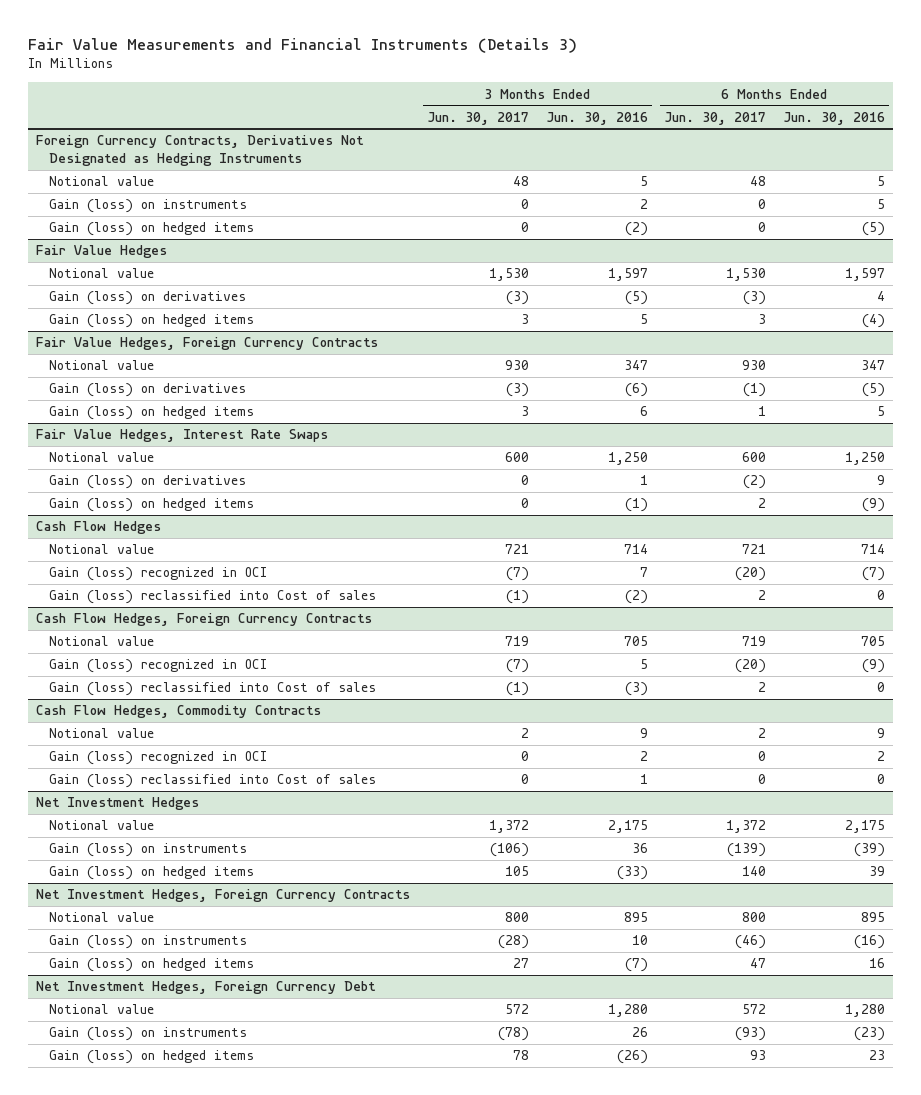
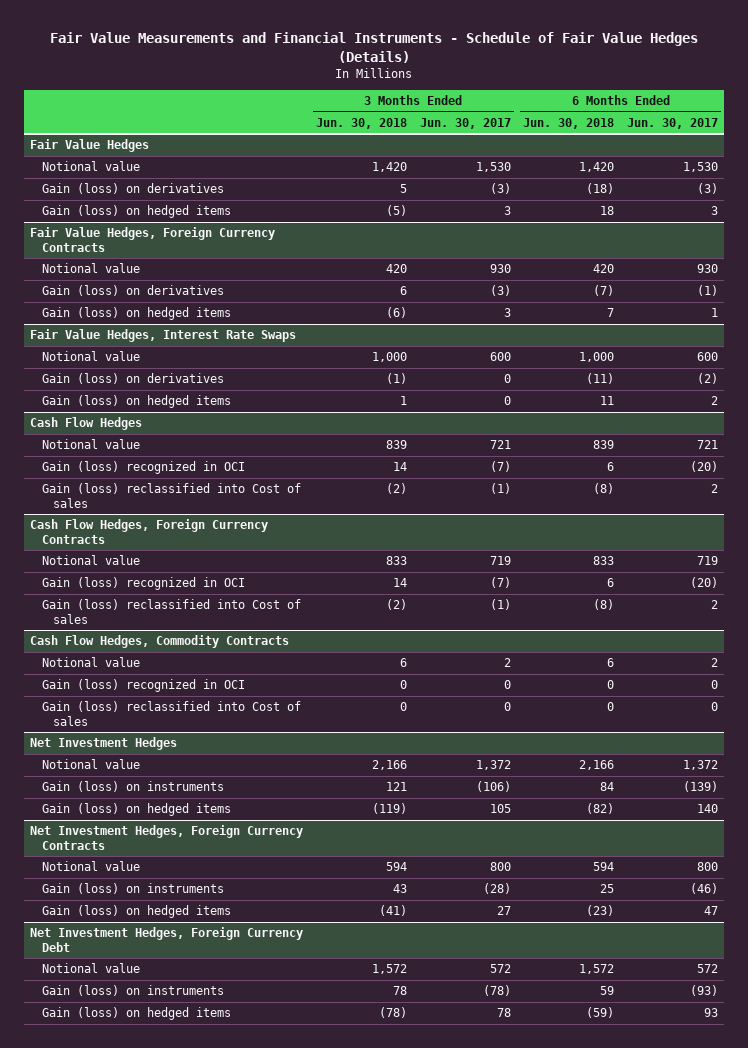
[28,37,578,53] Fair Value Measurements and Financial Instruments (Details 3) -> [50,31,699,63] Fair Value Measurements and Financial Instruments - Schedule of Fair Value Hedges (Details)
[545,111,648,125] Jun. 30, 2016 -> none
[782,111,885,125] Jun. 30, 2016 -> none
none -> [316,117,408,129] Jun. 30, 2018
none -> [523,117,615,129] Jun. 30, 2018
[36,135,365,166] Foreign Currency Contracts, Derivatives Not Designated as Hedging Instruments -> none
[48,176,154,187] Notional value -> none
[48,199,247,214] Gain (loss) on instruments -> none
[48,222,254,237] Gain (loss) on hedged items -> none

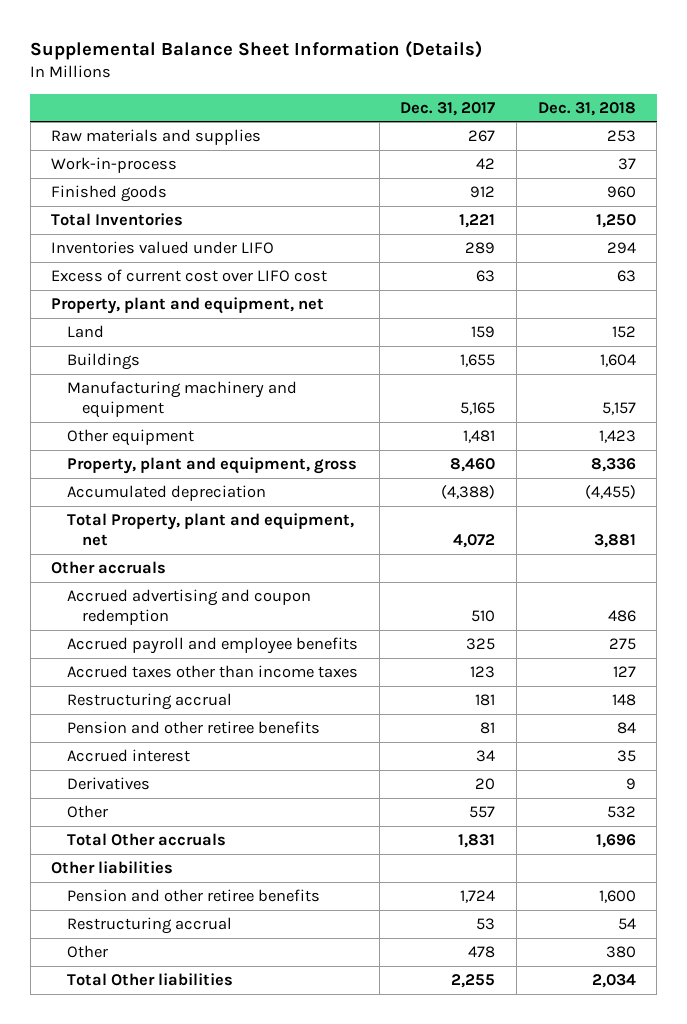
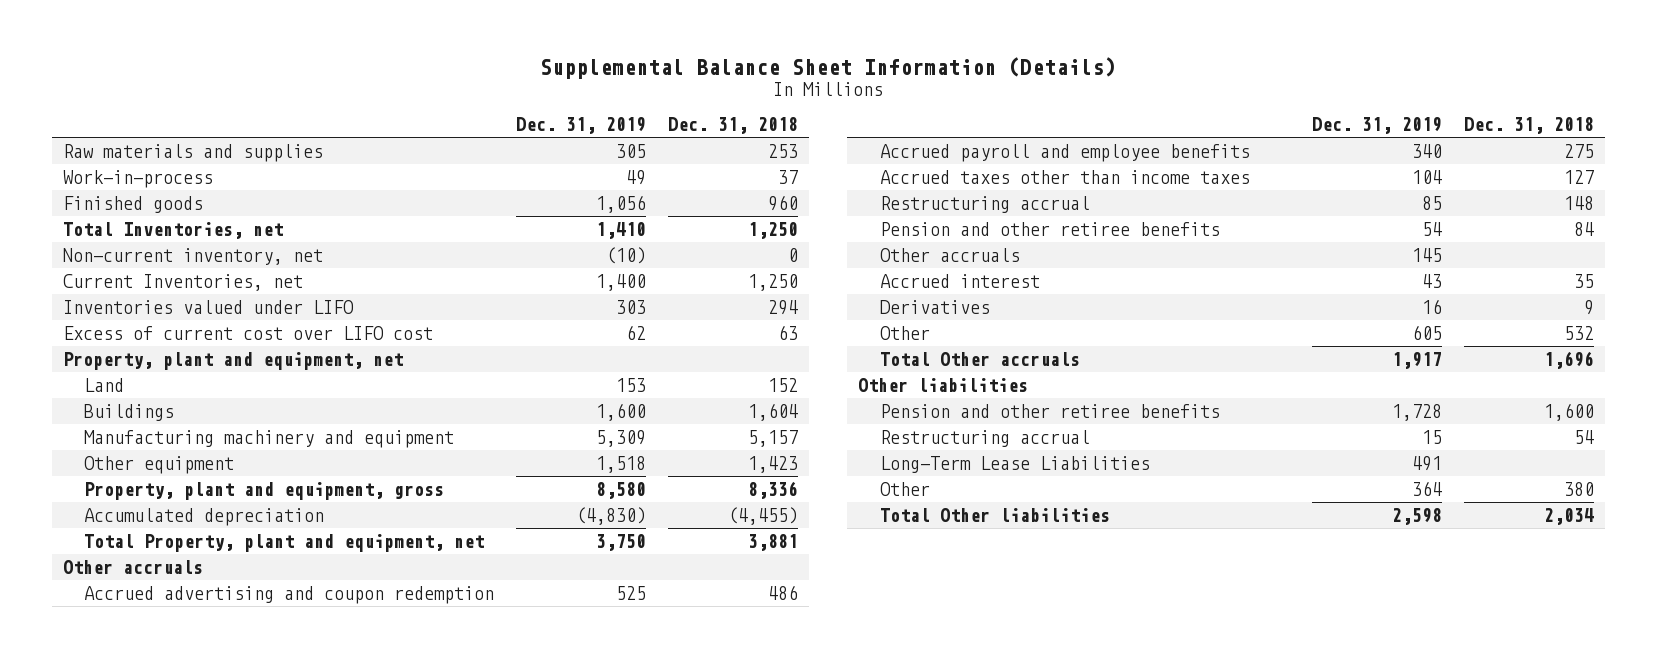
[400,101,496,116] Dec. 31, 2017 -> none
none -> [516,117,647,135] Dec. 31, 2019
none -> [62,222,283,240] Total Inventories, net
none -> [62,248,323,266] Non-current inventory, net
[51,212,184,226] Total Inventories -> [62,274,303,292] Current Inventories, net
none -> [879,248,1020,263] Other accruals
none -> [879,456,1150,474] Long-Term Lease Liabilities

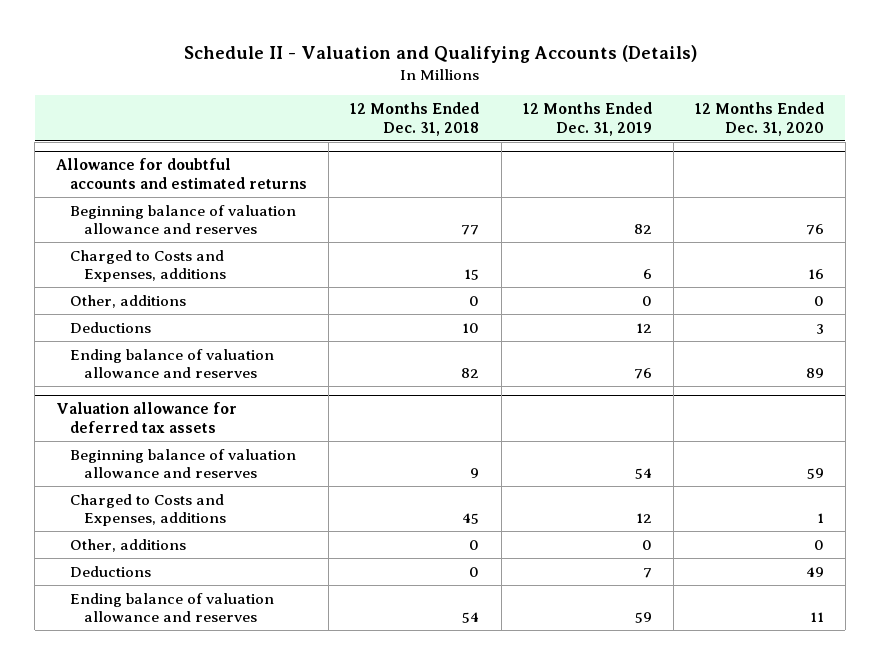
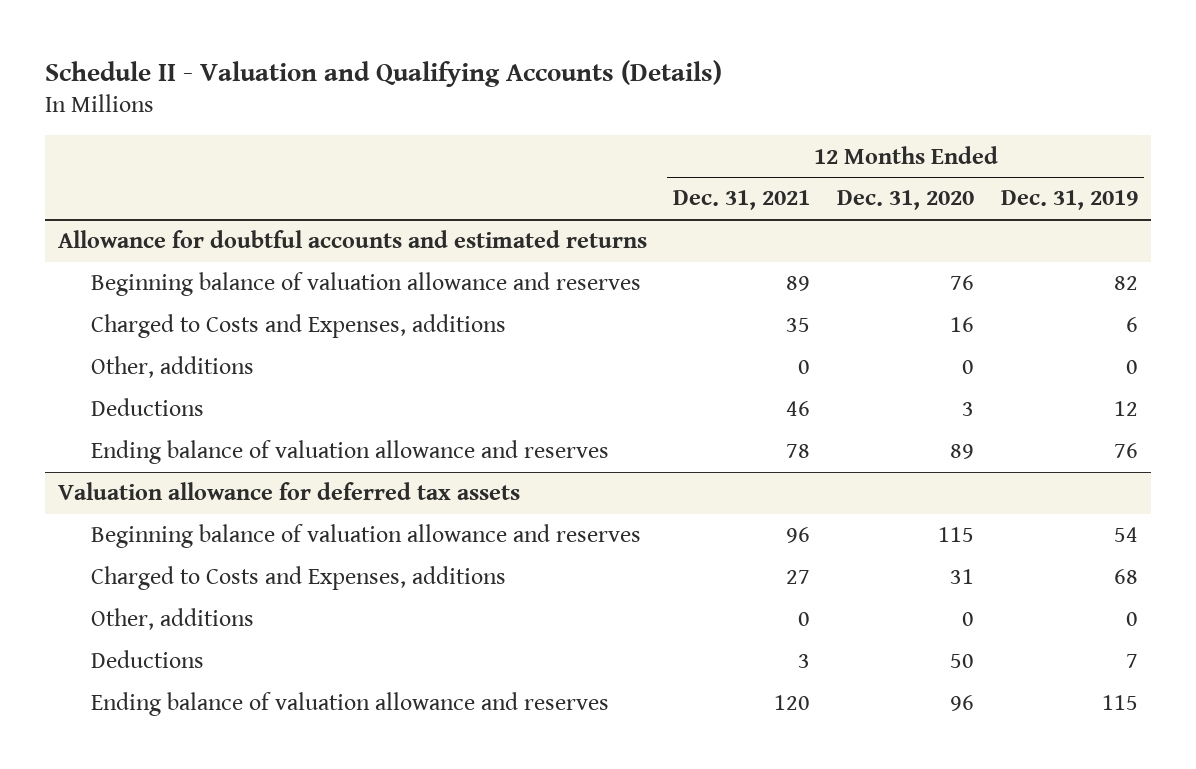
[350,102,480,136] 12 Months Ended Dec. 31, 2018 -> none
none -> [673,190,811,211] Dec. 31, 2021
[806,468,824,480] 59 -> [938,527,975,543] 115
[635,513,652,524] 12 -> [1113,569,1138,585] 68
[816,513,824,524] 1 -> [950,569,975,585] 31
[805,566,824,577] 49 -> [950,654,975,669] 50
[634,612,652,624] 59 -> [1101,695,1138,711] 115
[809,612,824,623] 11 -> [950,695,975,712] 96

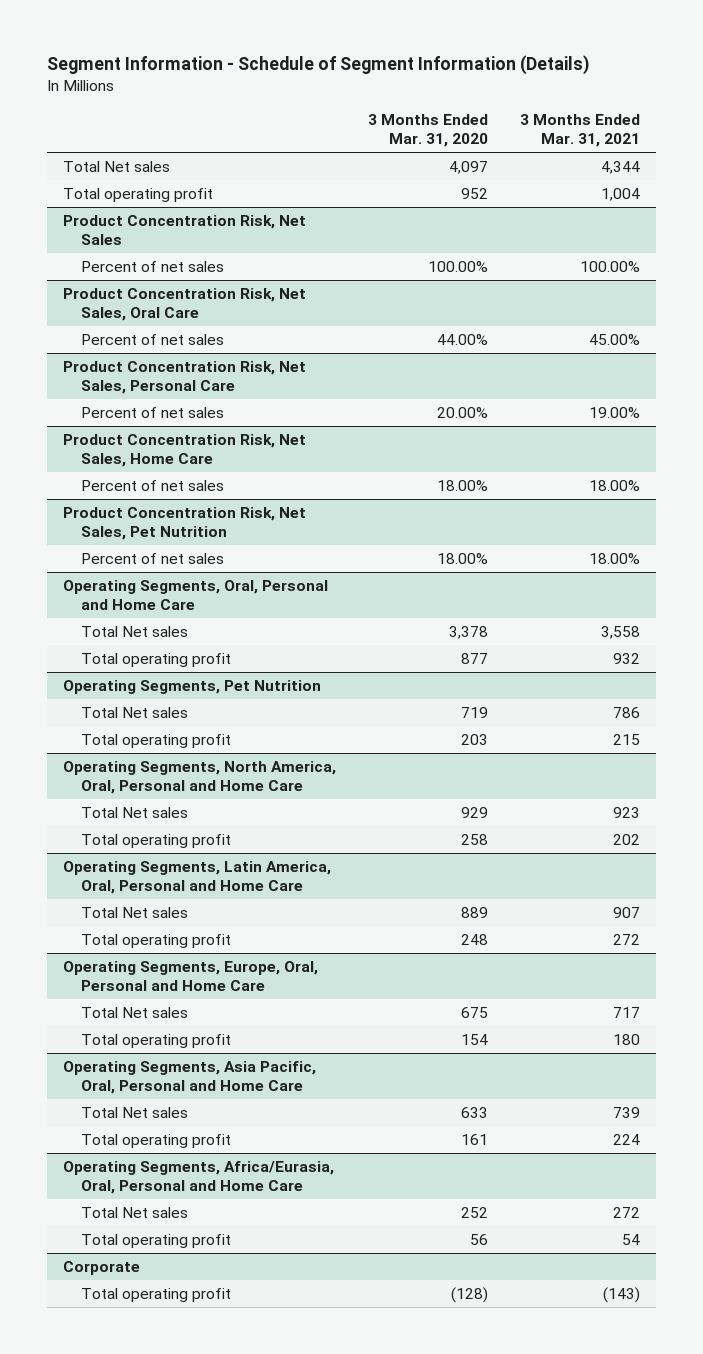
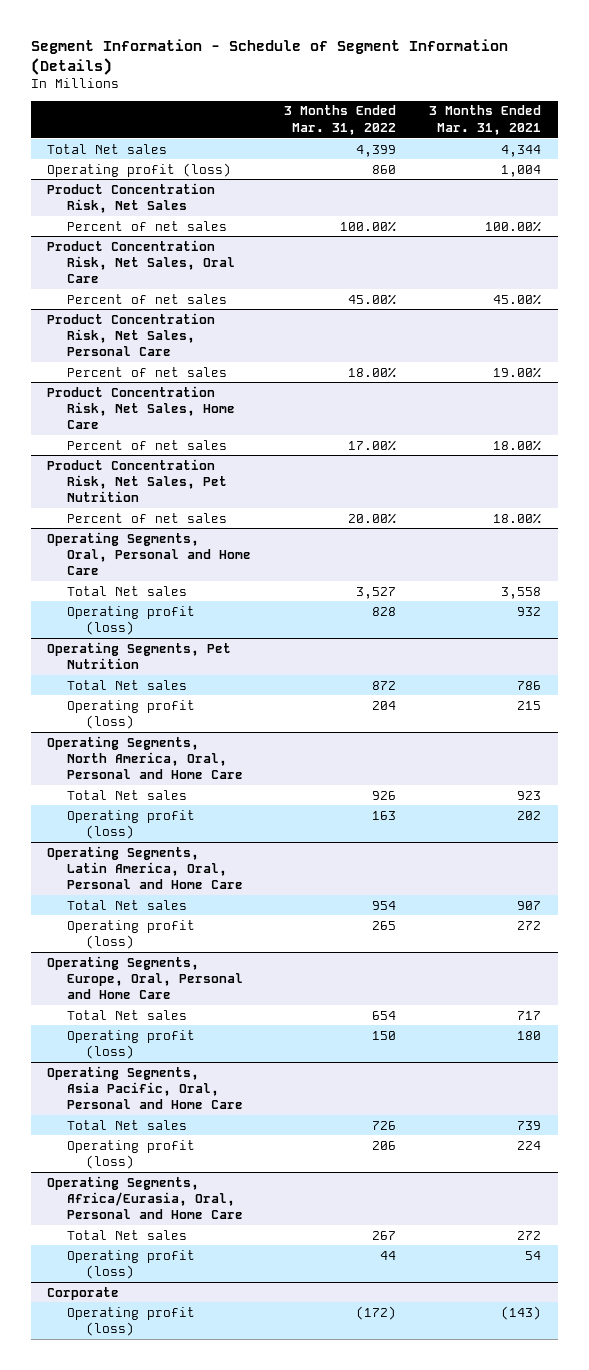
[367,114,488,147] 3 Months Ended Mar. 31, 2020 -> none
none -> [284,105,397,135] 3 Months Ended Mar. 31, 2022
[62,187,213,202] Total operating profit -> [47,162,232,177] Operating profit (loss)
[81,652,232,667] Total operating profit -> [66,605,195,636] Operating profit (loss)
[81,733,232,748] Total operating profit -> [66,699,195,730] Operating profit (loss)
[81,833,232,848] Total operating profit -> [66,809,195,840] Operating profit (loss)
[81,933,232,948] Total operating profit -> [66,919,195,950] Operating profit (loss)
[81,1033,232,1048] Total operating profit -> [66,1029,195,1060] Operating profit (loss)
[81,1133,232,1148] Total operating profit -> [66,1139,195,1170] Operating profit (loss)
[81,1233,232,1248] Total operating profit -> [66,1249,195,1280] Operating profit (loss)
[81,1287,232,1302] Total operating profit -> [66,1306,195,1337] Operating profit (loss)

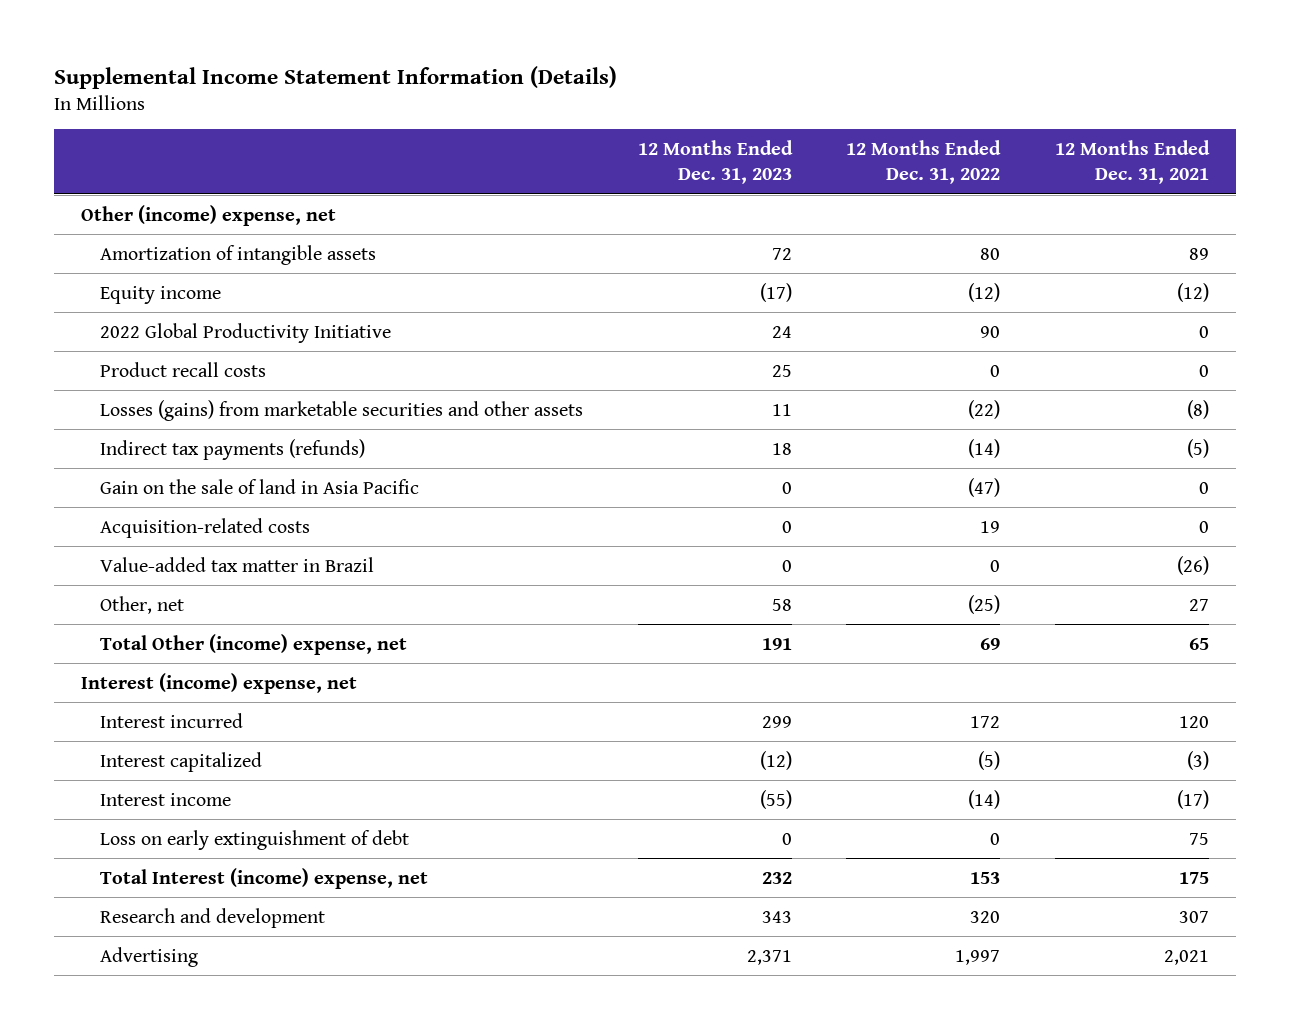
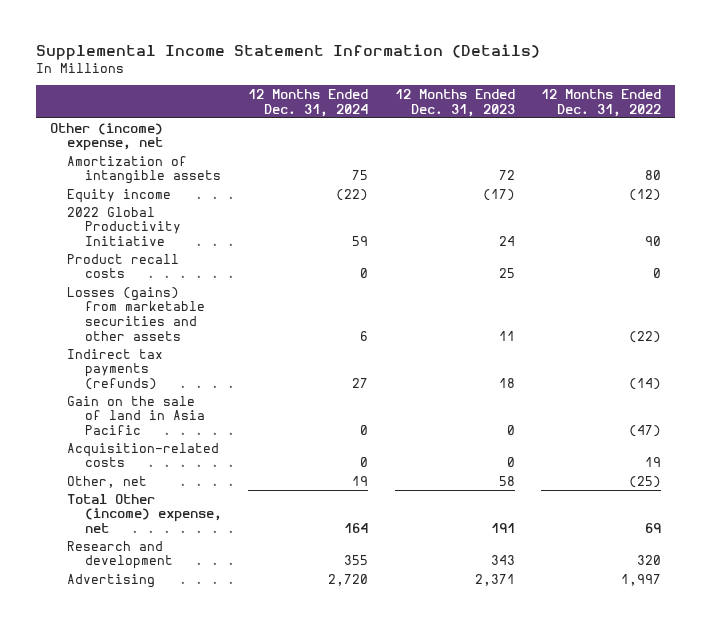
[1055,139,1211,184] 12 Months Ended Dec. 31, 2021 -> none
none -> [248,89,369,117] 12 Months Ended Dec. 31, 2024
[100,556,375,572] Value-added tax matter in Brazil -> none
[80,672,357,694] Interest (income) expense, net -> none
[100,712,244,728] Interest incurred -> none
[100,751,263,772] Interest capitalized -> none
[100,792,232,806] Interest income -> none
[100,829,410,850] Loss on early extinguishment of debt -> none
[100,867,429,889] Total Interest (income) expense, net -> none

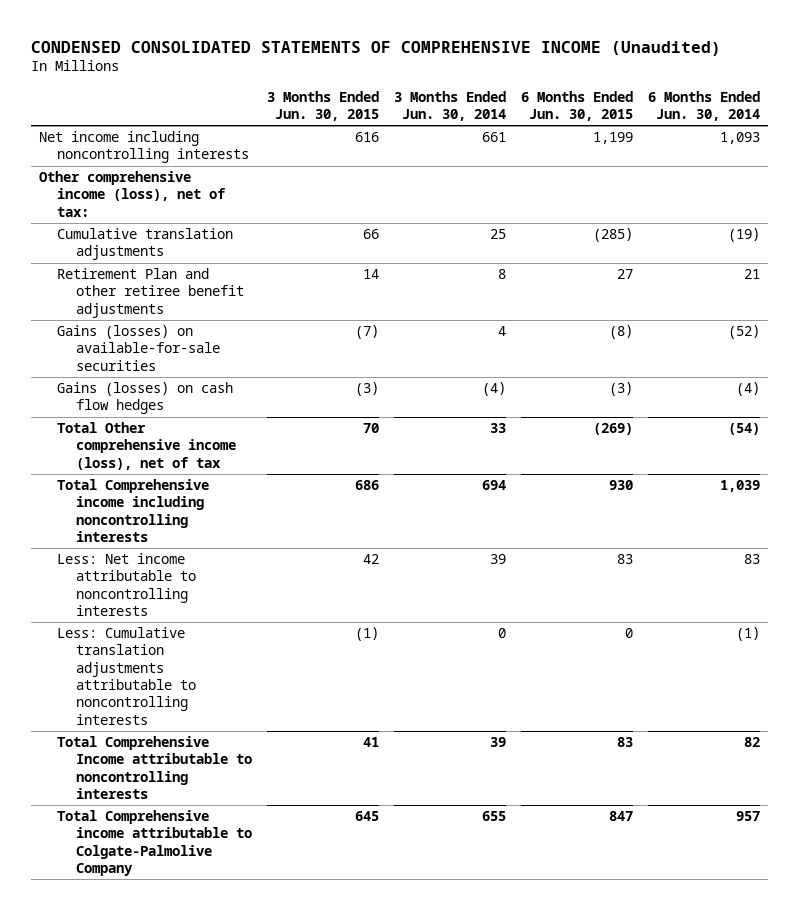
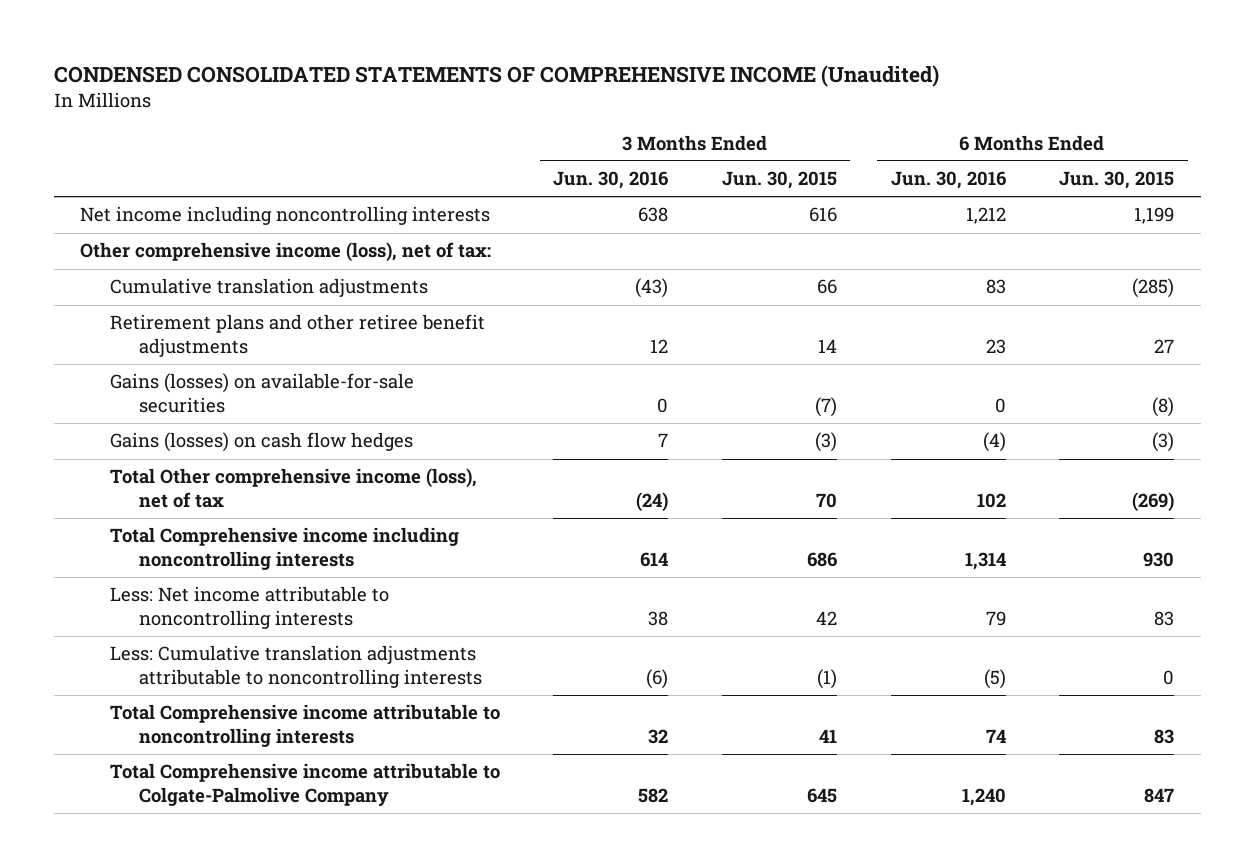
[394,90,507,121] 3 Months Ended Jun. 30, 2014 -> none
[648,90,761,121] 6 Months Ended Jun. 30, 2014 -> none
none -> [553,171,669,190] Jun. 30, 2016
none -> [890,171,1006,190] Jun. 30, 2016
[57,268,245,318] Retirement Plan and other retiree benefit adjustments -> [109,314,485,357] Retirement plans and other retiree benefit adjustments
[57,736,253,799] Total Comprehensive Income attributable to noncontrolling interests -> [109,704,500,747] Total Comprehensive income attributable to noncontrolling interests

